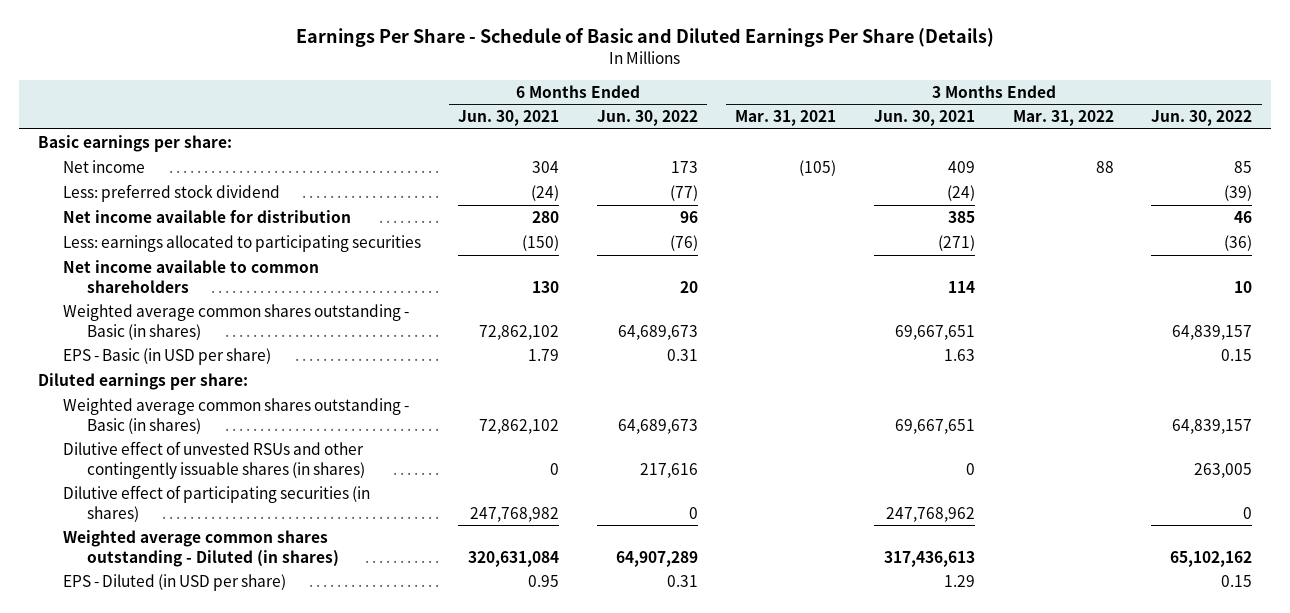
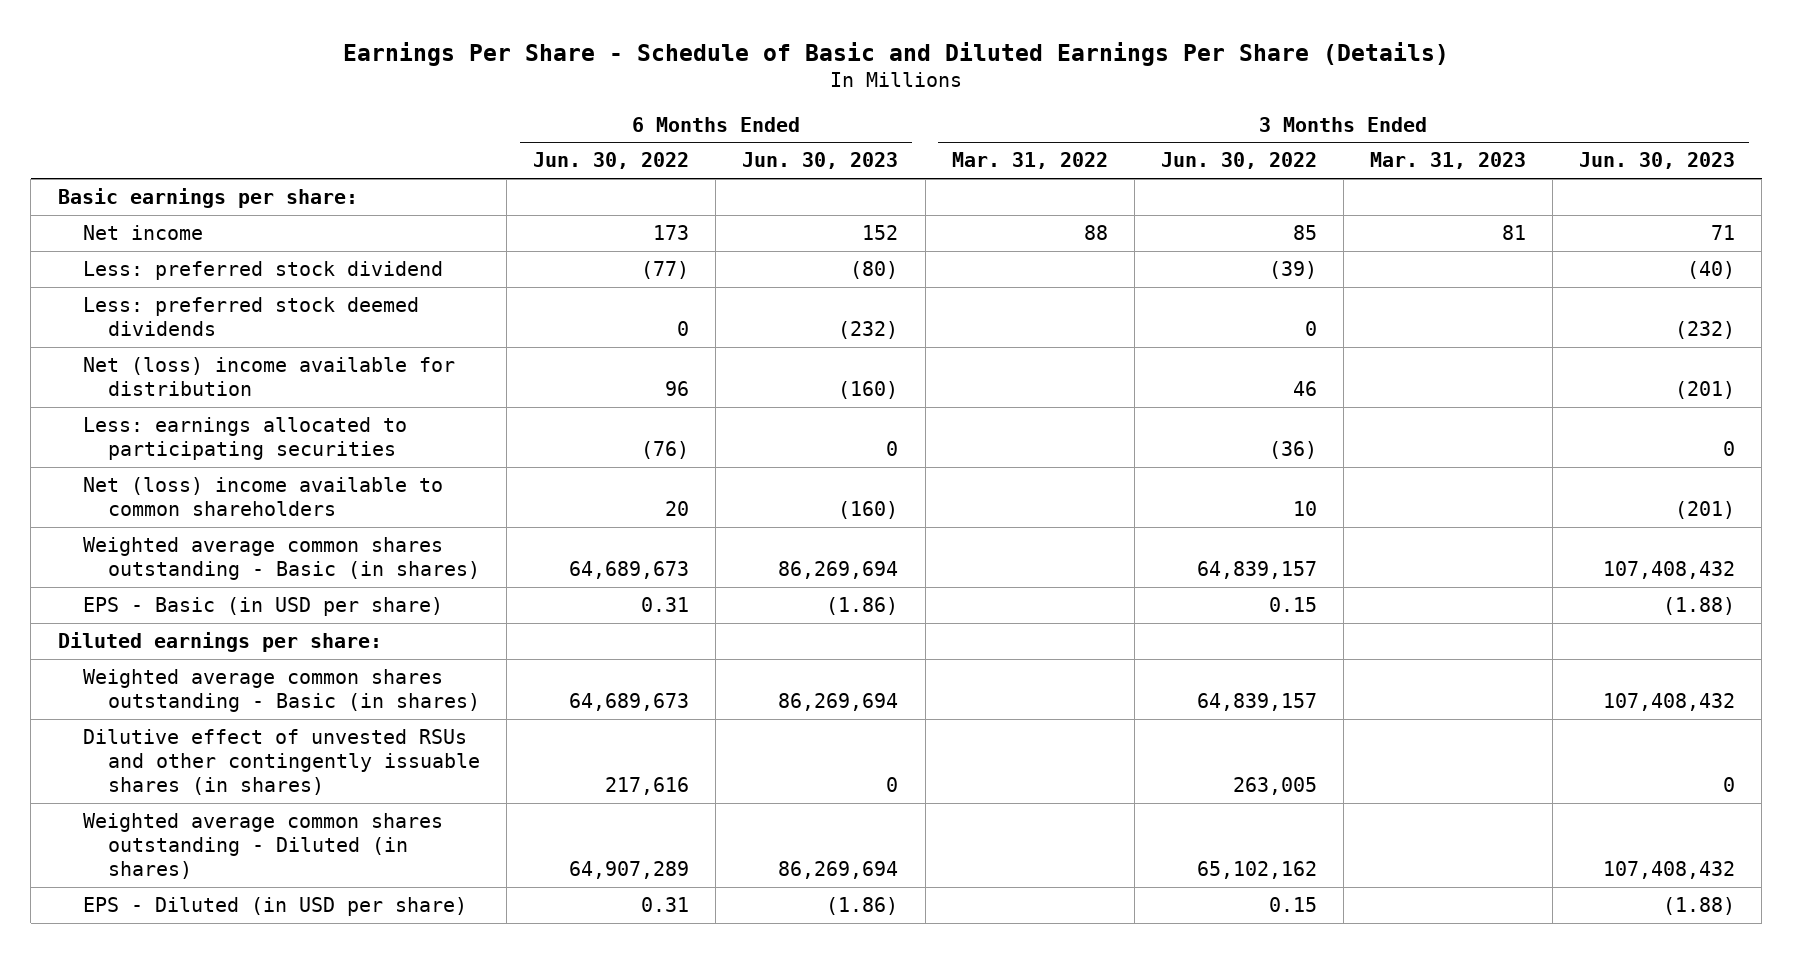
[458,110,560,127] Jun. 30, 2021 -> none
[735,110,837,127] Mar. 31, 2021 -> none
[874,110,976,127] Jun. 30, 2021 -> none
none -> [742,152,899,170] Jun. 30, 2023
none -> [1370,152,1527,170] Mar. 31, 2023
none -> [1579,152,1736,170] Jun. 30, 2023
none -> [82,296,419,336] Less: preferred stock deemed dividends
[62,209,351,223] Net income available for distribution -> [82,356,455,396] Net (loss) income available for distribution
[62,259,319,293] Net income available to common shareholders -> [82,476,443,516] Net (loss) income available to common shareholders
[62,484,370,522] Dilutive effect of participating securities (in shares) -> none

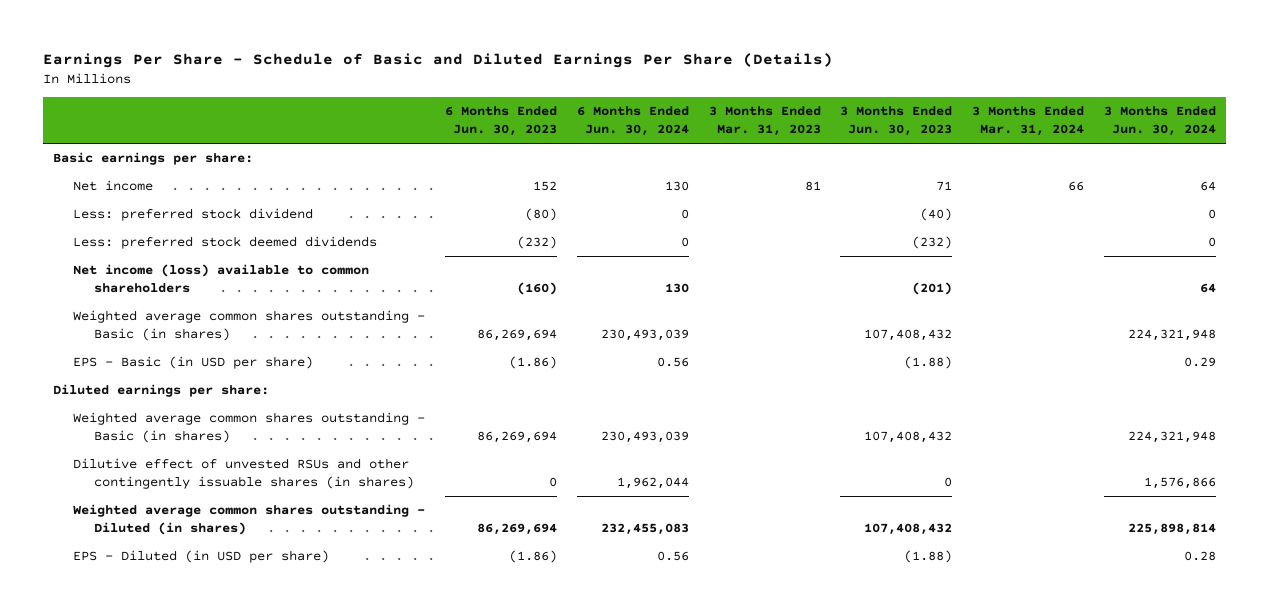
[533,152,690,170] Jun. 30, 2022 -> none
[951,152,1108,170] Mar. 31, 2022 -> none
[1160,152,1317,170] Jun. 30, 2022 -> none
none -> [576,106,689,137] 6 Months Ended Jun. 30, 2024
none -> [972,106,1085,137] 3 Months Ended Mar. 31, 2024
none -> [1104,106,1217,137] 3 Months Ended Jun. 30, 2024
[82,356,455,396] Net (loss) income available for distribution -> none
[82,416,407,460] Less: earnings allocated to participating securities -> none
[82,476,443,516] Net (loss) income available to common shareholders -> [73,263,370,294] Net income (loss) available to common shareholders

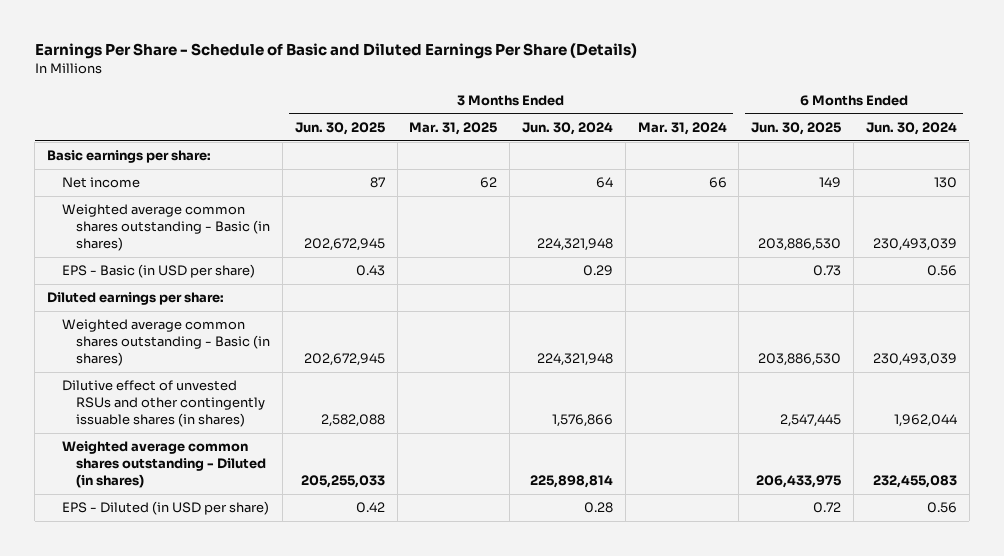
[444,106,557,137] 6 Months Ended Jun. 30, 2023 -> none
[708,106,821,137] 3 Months Ended Mar. 31, 2023 -> none
[840,106,953,137] 3 Months Ended Jun. 30, 2023 -> none
none -> [294,121,385,135] Jun. 30, 2025
none -> [409,121,498,135] Mar. 31, 2025
none -> [751,121,842,135] Jun. 30, 2025
[73,207,314,221] Less: preferred stock dividend -> none
[73,235,378,249] Less: preferred stock deemed dividends -> none
[73,263,370,294] Net income (loss) available to common shareholders -> none

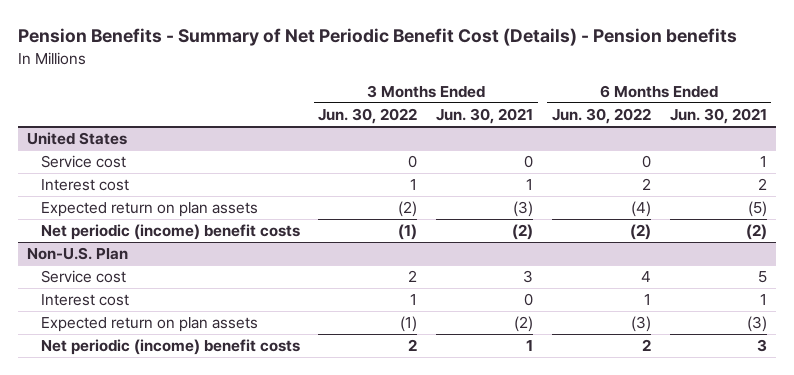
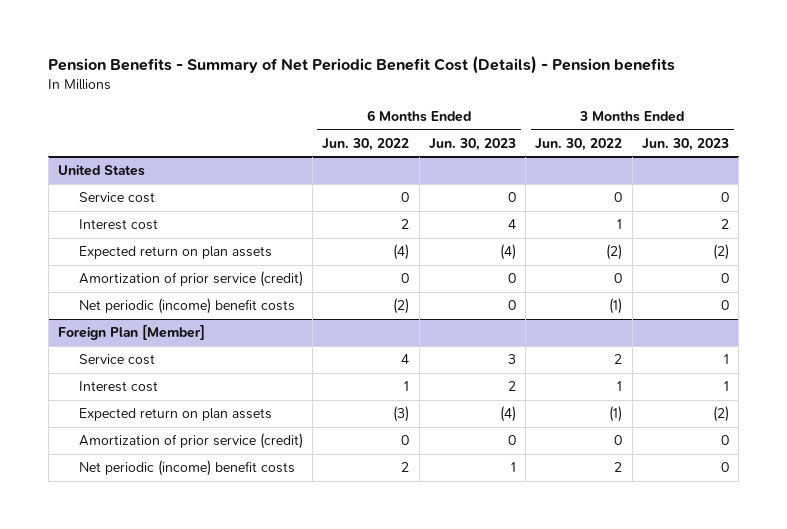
[436,108,534,125] Jun. 30, 2021 -> none
[669,108,767,125] Jun. 30, 2021 -> none
none -> [428,137,516,151] Jun. 30, 2023
none -> [641,137,729,151] Jun. 30, 2023
none -> [78,271,303,288] Amortization of prior service (credit)
[27,247,129,261] Non-U.S. Plan -> [57,325,205,341] Foreign Plan [Member]
none -> [78,433,303,450] Amortization of prior service (credit)

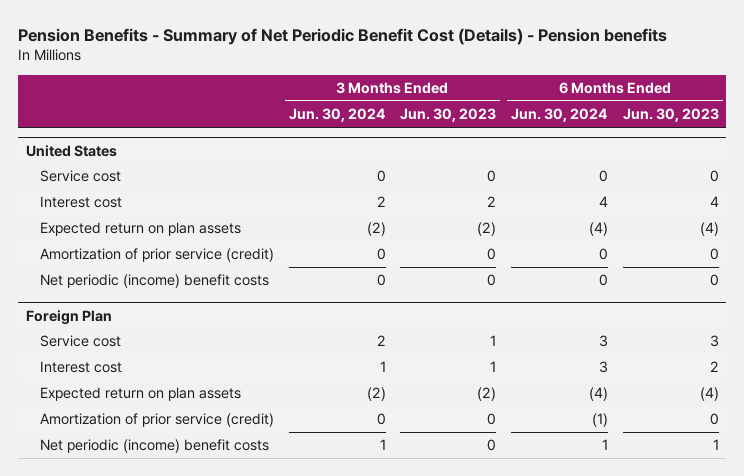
[322,137,410,151] Jun. 30, 2022 -> none
[535,137,623,151] Jun. 30, 2022 -> none
none -> [288,108,386,123] Jun. 30, 2024
none -> [511,108,609,123] Jun. 30, 2024
[57,325,205,341] Foreign Plan [Member] -> [25,309,112,325] Foreign Plan

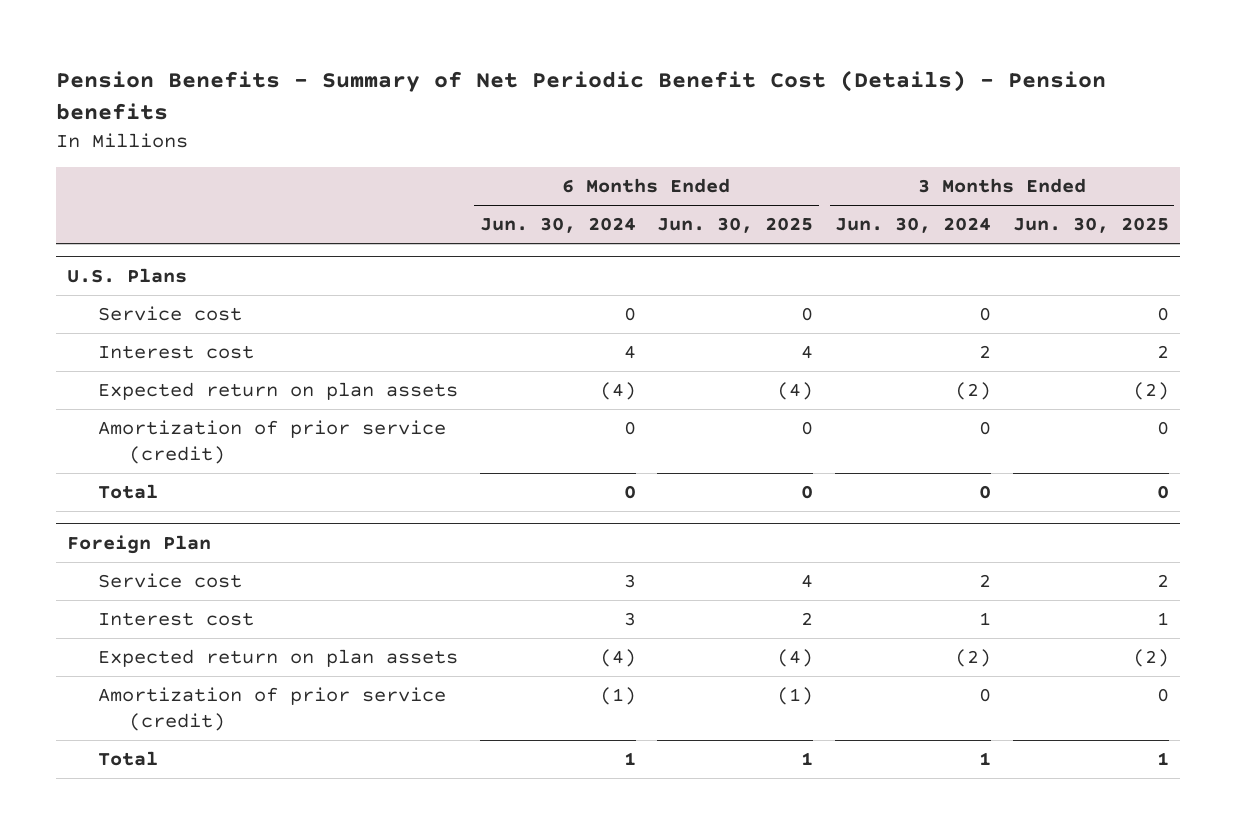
[400,108,497,123] Jun. 30, 2023 -> none
[622,108,719,123] Jun. 30, 2023 -> none
none -> [657,217,814,234] Jun. 30, 2025
none -> [1012,217,1169,234] Jun. 30, 2025
[25,144,117,157] United States -> [66,267,187,283] U.S. Plans
[39,274,269,289] Net periodic (income) benefit costs -> [97,484,158,500] Total
[39,439,269,454] Net periodic (income) benefit costs -> [97,751,158,767] Total

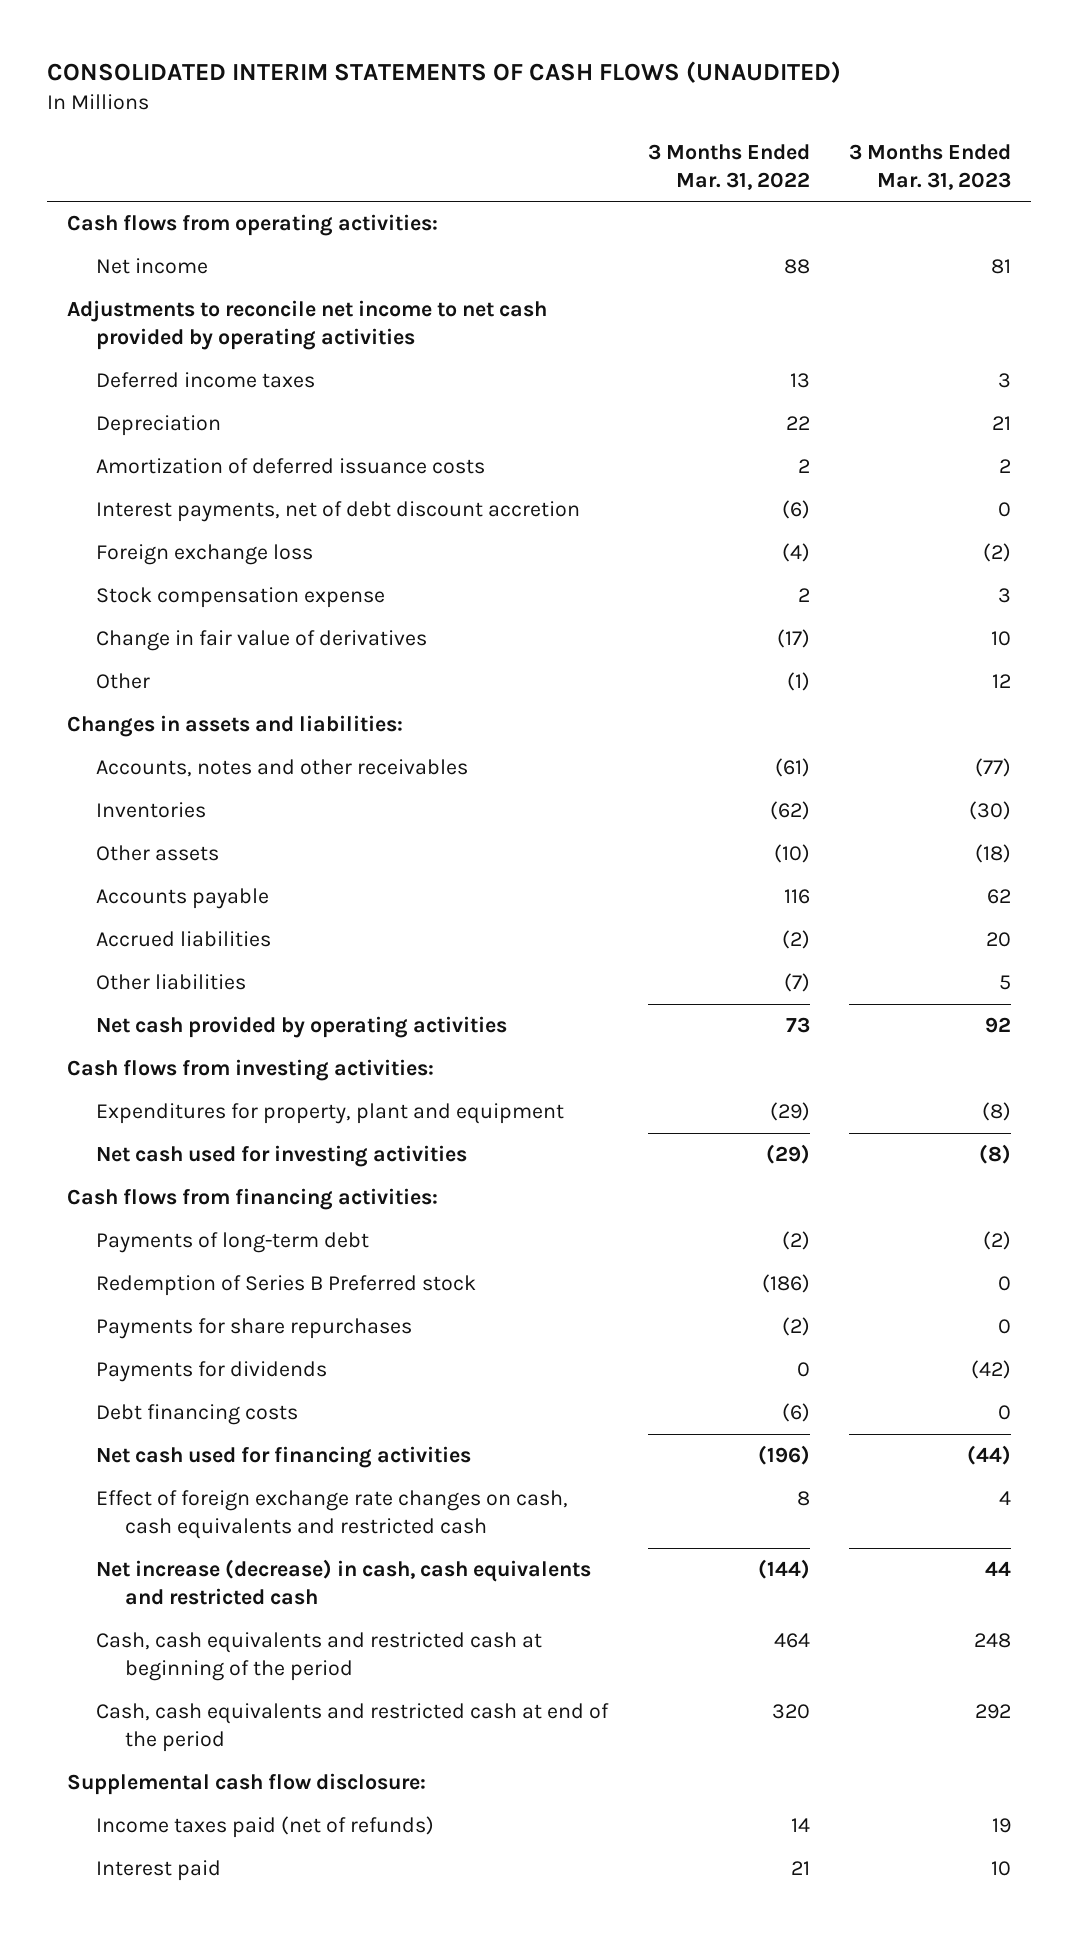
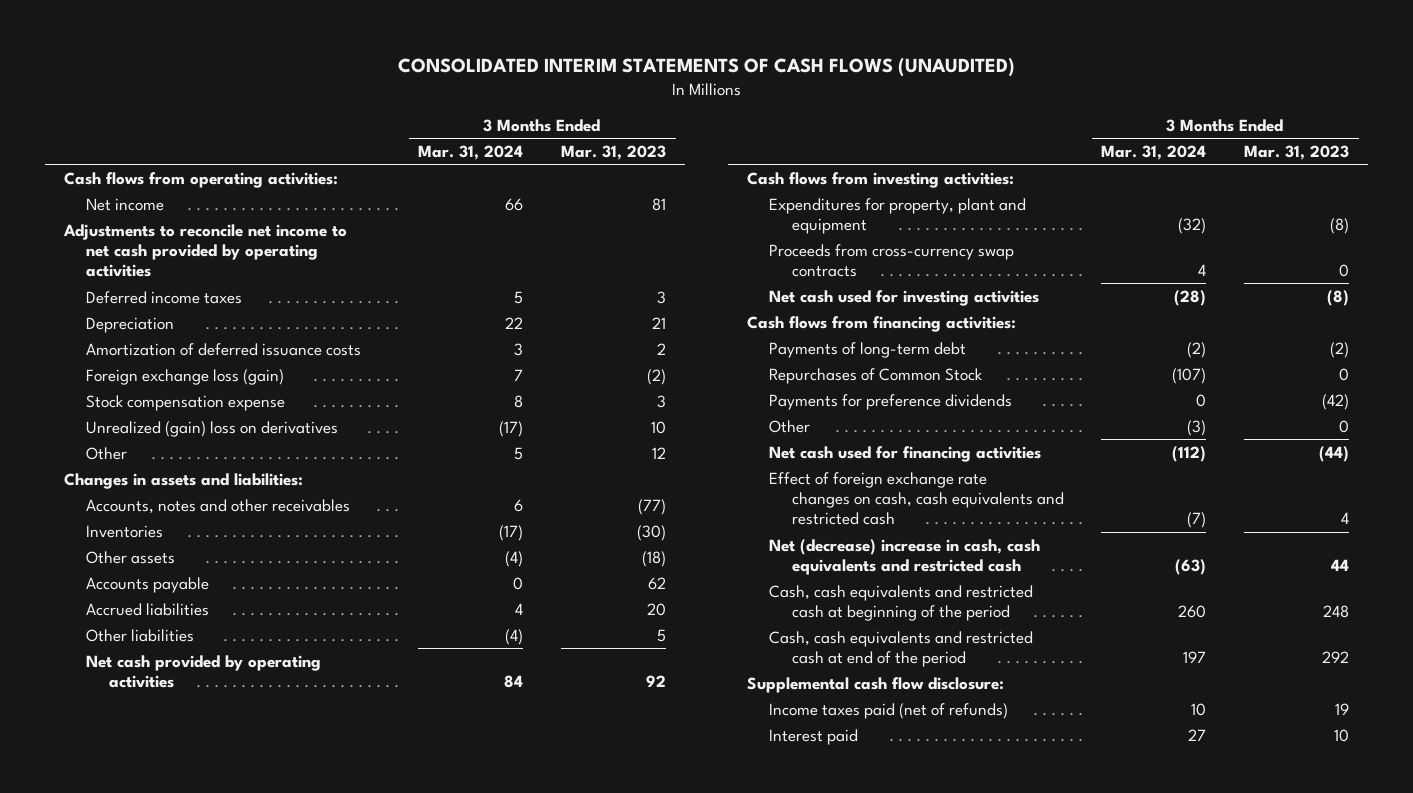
[647,143,810,190] 3 Months Ended Mar. 31, 2022 -> none
none -> [418,145,524,161] Mar. 31, 2024
[96,501,581,523] Interest payments, net of debt discount accretion -> none
[96,544,314,566] Foreign exchange loss -> [86,368,285,385] Foreign exchange loss (gain)
[96,630,428,652] Change in fair value of derivatives -> [86,420,339,437] Unrealized (gain) loss on derivatives
none -> [769,243,1015,277] Proceeds from cross-currency swap contracts
[96,1275,477,1297] Redemption of Series B Preferred stock -> none
[96,1318,413,1340] Payments for share repurchases -> none
[96,1404,299,1426] Debt financing costs -> none
none -> [769,367,983,384] Repurchases of Common Stock
[96,1361,328,1383] Payments for dividends -> [769,393,1013,410] Payments for preference dividends
none -> [769,419,811,433] Other
[96,1559,592,1605] Net increase (decrease) in cash, cash equivalents and restricted cash -> [769,538,1041,575] Net (decrease) increase in cash, cash equivalents and restricted cash

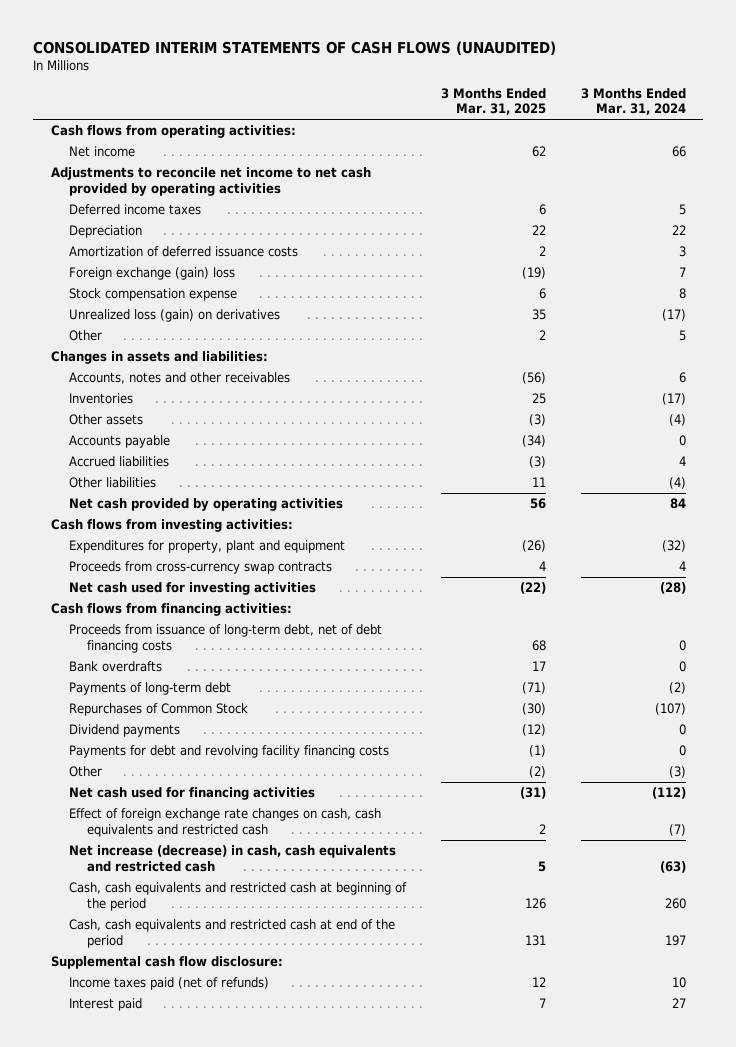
[561,145,667,161] Mar. 31, 2023 -> none
none -> [440,87,546,115] 3 Months Ended Mar. 31, 2025
[86,368,285,385] Foreign exchange loss (gain) -> [69,267,236,281] Foreign exchange (gain) loss
[86,420,339,437] Unrealized (gain) loss on derivatives -> [69,309,281,323] Unrealized loss (gain) on derivatives
none -> [69,624,383,653] Proceeds from issuance of long-term debt, net of debt financing costs
none -> [69,661,163,673] Bank overdrafts
[769,393,1013,410] Payments for preference dividends -> [69,724,181,738] Dividend payments
none -> [69,745,390,759] Payments for debt and revolving facility financing costs
[769,538,1041,575] Net (decrease) increase in cash, cash equivalents and restricted cash -> [69,845,397,872] Net increase (decrease) in cash, cash equivalents and restricted cash

